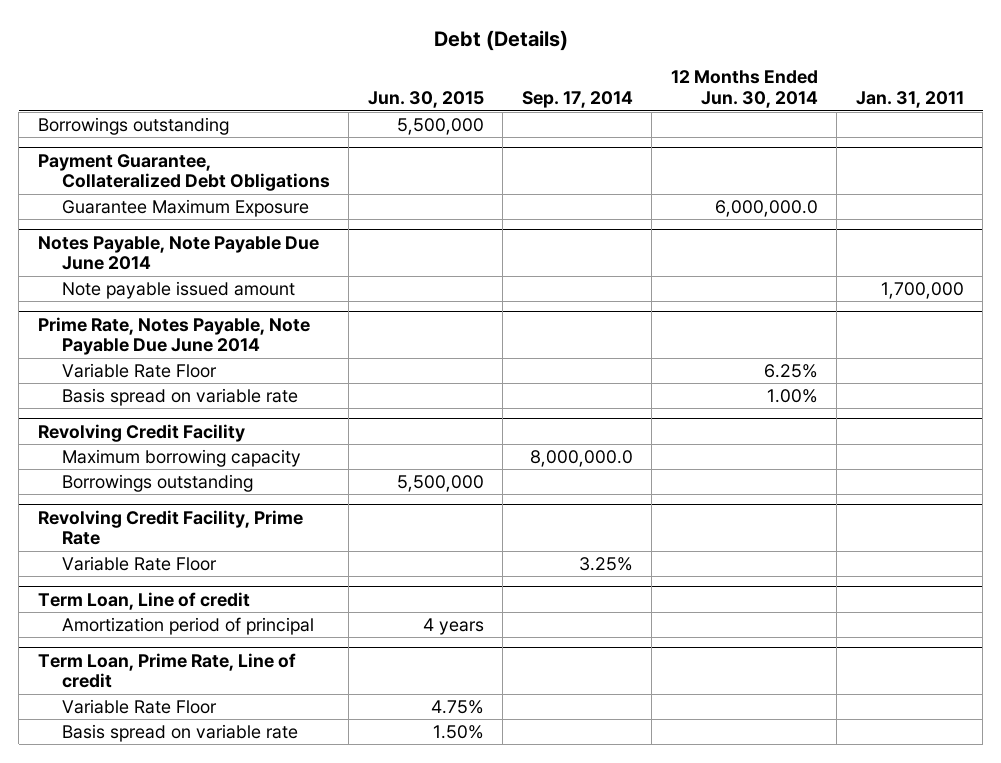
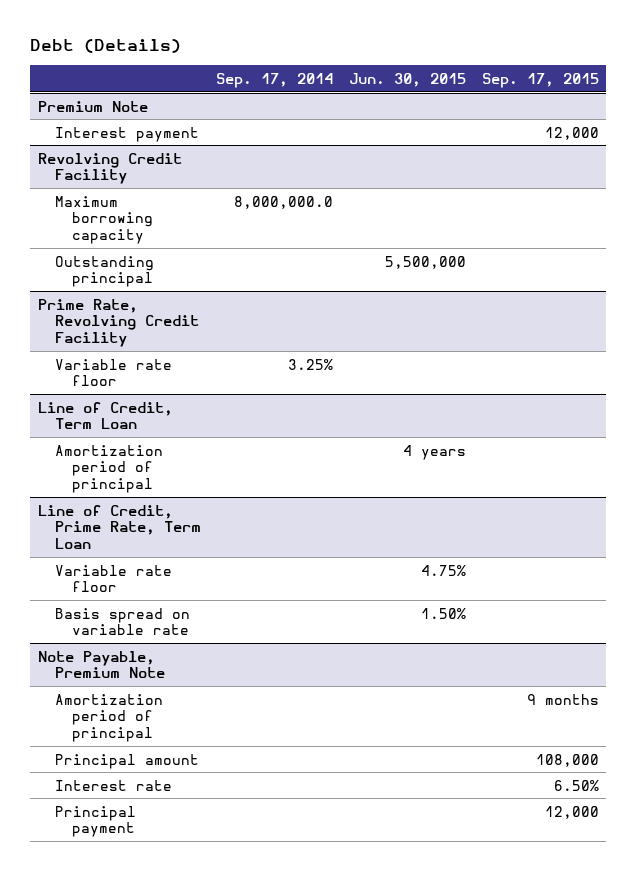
[670,70,818,109] 12 Months Ended Jun. 30, 2014 -> none
[855,91,964,109] Jan. 31, 2011 -> none
none -> [481,72,599,88] Sep. 17, 2015
[37,117,229,136] Borrowings outstanding -> none
[37,153,331,192] Payment Guarantee, Collateralized Debt Obligations -> none
[62,199,310,218] Guarantee Maximum Exposure -> none
[37,235,319,271] Notes Payable, Note Payable Due June 2014 -> none
[62,281,296,300] Note payable issued amount -> none
[37,316,310,356] Prime Rate, Notes Payable, Note Payable Due June 2014 -> none
[62,363,218,379] Variable Rate Floor -> none
[62,388,299,407] Basis spread on variable rate -> none
none -> [37,100,148,112] Premium Note
none -> [54,126,199,142] Interest payment
[62,474,254,493] Borrowings outstanding -> [54,255,154,288] Outstanding principal
[37,509,303,546] Revolving Credit Facility, Prime Rate -> [37,298,199,348] Prime Rate, Revolving Credit Facility
[62,556,218,572] Variable Rate Floor -> [54,358,172,387] Variable rate floor
[37,591,250,610] Term Loan, Line of credit -> [37,401,173,430] Line of Credit, Term Loan
[37,652,296,689] Term Loan, Prime Rate, Line of credit -> [37,504,201,550] Line of Credit, Prime Rate, Term Loan
[62,699,218,715] Variable Rate Floor -> [54,564,172,593] Variable rate floor
none -> [37,650,165,679] Note Payable, Premium Note
none -> [54,693,163,743] Amortization period of principal
none -> [54,753,199,769] Principal amount
none -> [54,779,172,791] Interest rate
none -> [54,805,136,838] Principal payment

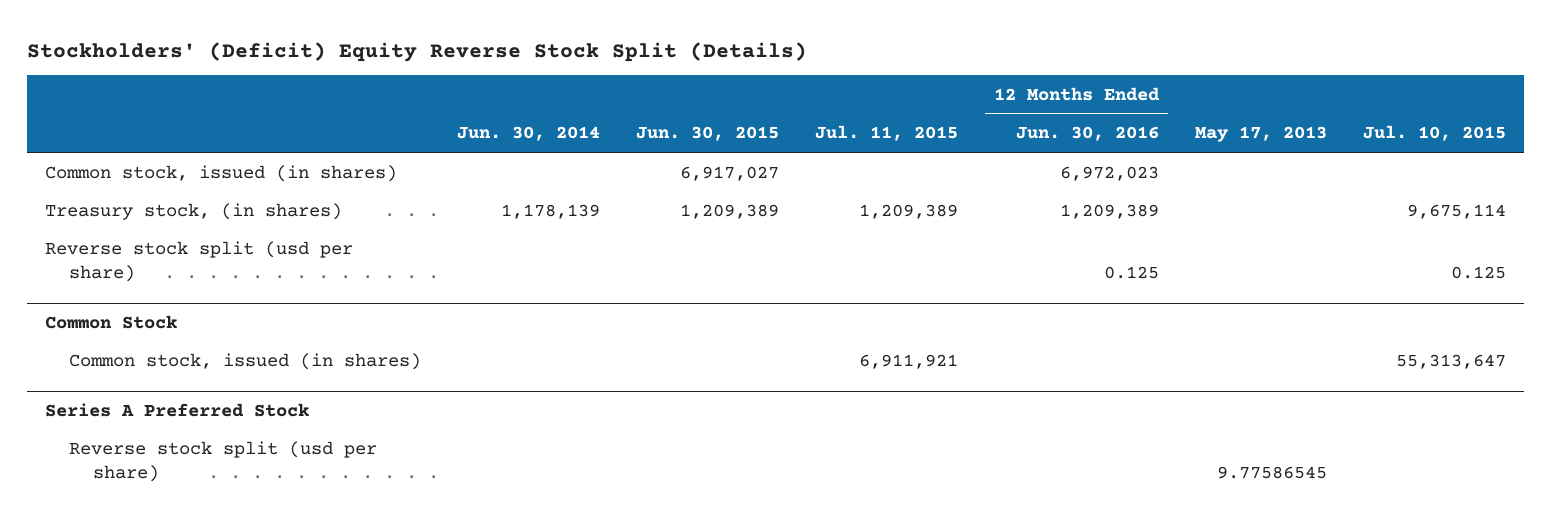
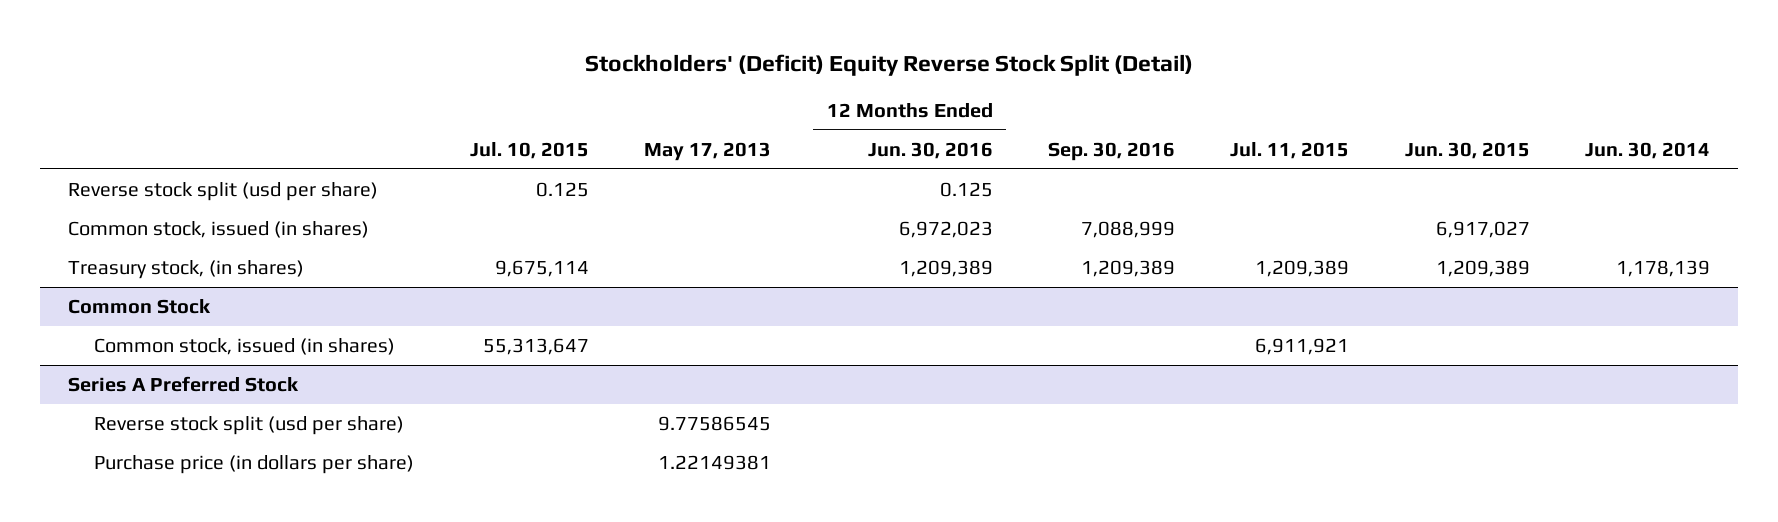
[27,41,808,62] Stockholders' (Deficit) Equity Reverse Stock Split (Details) -> [585,53,1194,76] Stockholders' (Deficit) Equity Reverse Stock Split (Detail)
none -> [1047,141,1175,161] Sep. 30, 2016
[45,240,354,282] Reverse stock split (usd per share) -> [67,181,378,201] Reverse stock split (usd per share)
none -> [94,454,415,474] Purchase price (in dollars per share)

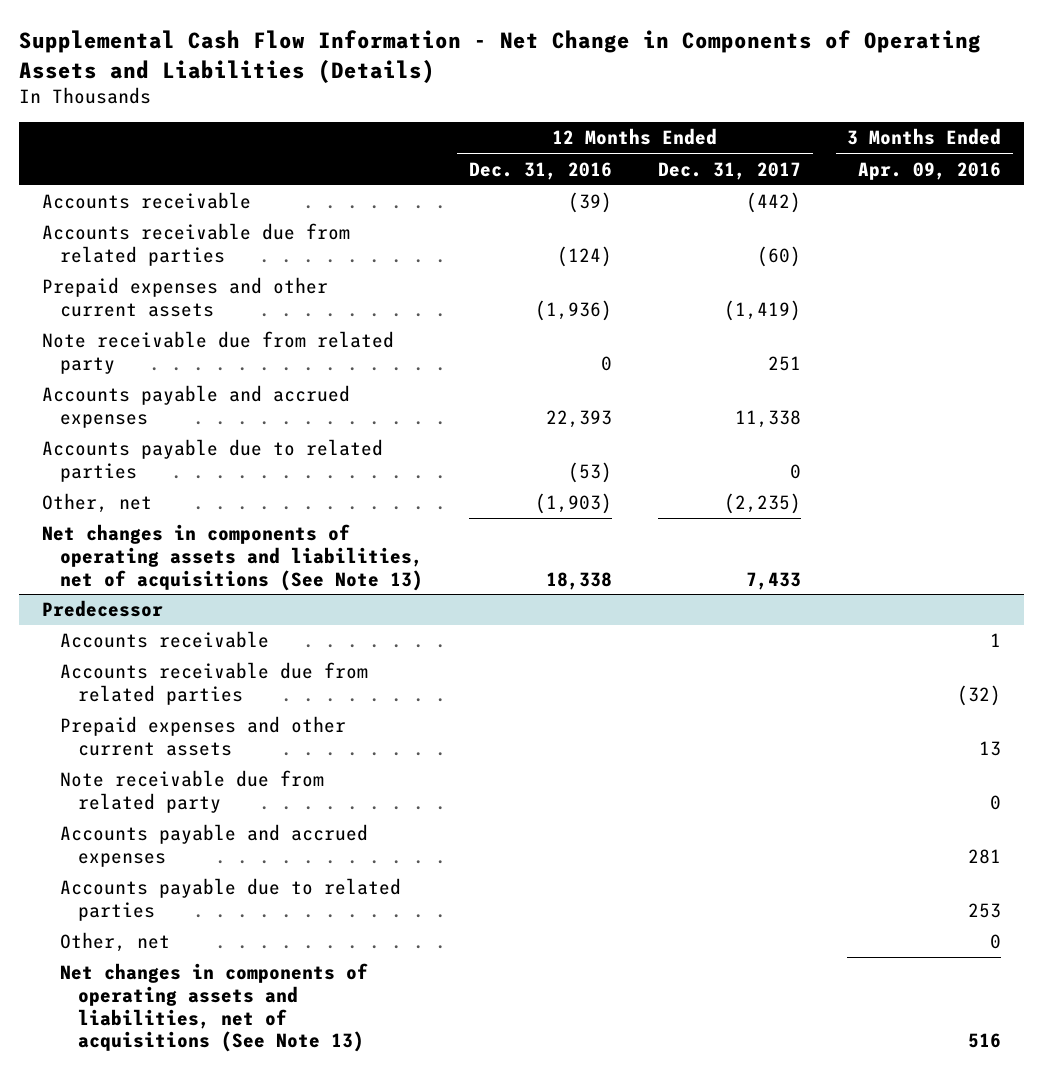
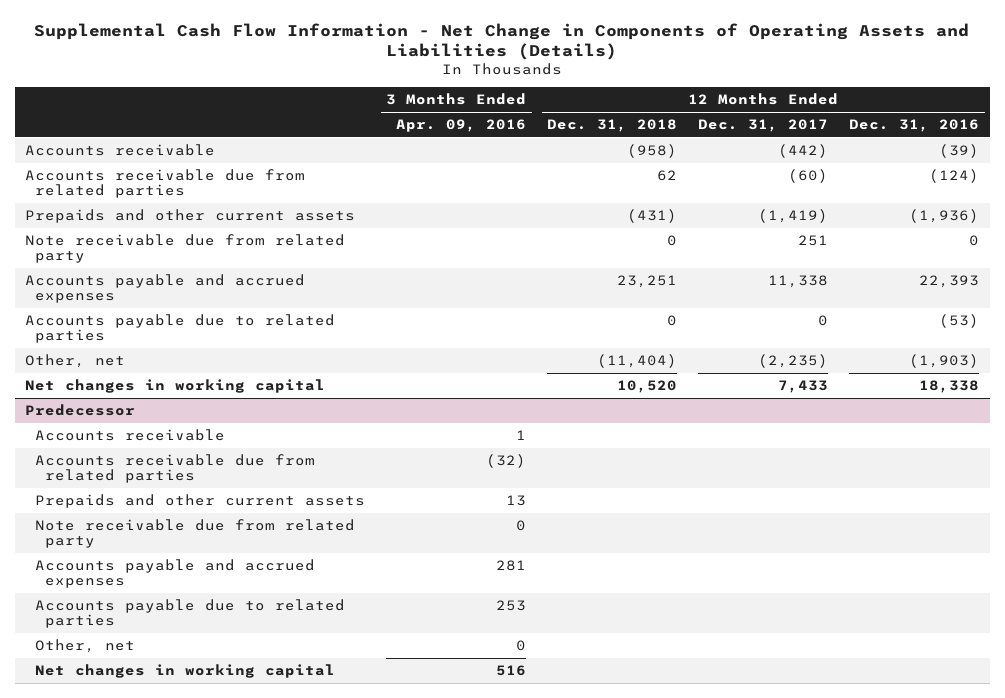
none -> [547,119,678,133] Dec. 31, 2018
[41,277,328,317] Prepaid expenses and other current assets -> [25,208,356,223] Prepaids and other current assets
[41,524,423,591] Net changes in components of operating assets and liabilities, net of acquisitions (See Note 13) -> [25,378,326,393] Net changes in working capital
[59,716,346,756] Prepaid expenses and other current assets -> [35,493,366,508] Prepaids and other current assets
[59,963,368,1053] Net changes in components of operating assets and liabilities, net of acquisitions (See Note 13) -> [35,663,336,678] Net changes in working capital

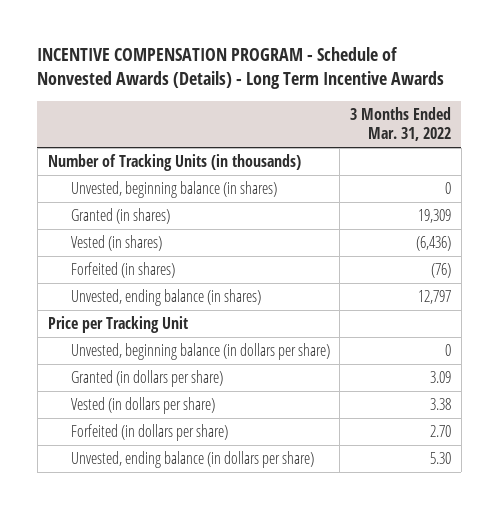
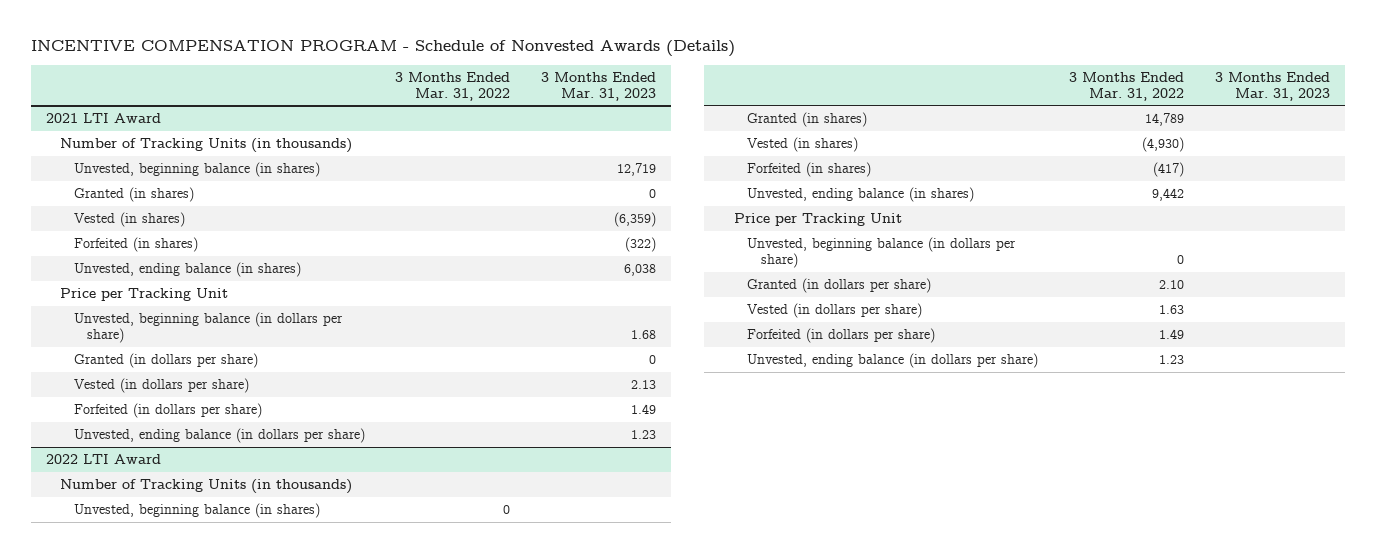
[37,47,445,90] INCENTIVE COMPENSATION PROGRAM - Schedule of Nonvested Awards (Details) - Long Term Incentive Awards -> [30,40,735,58] INCENTIVE COMPENSATION PROGRAM - Schedule of Nonvested Awards (Details)
none -> [540,71,656,101] 3 Months Ended Mar. 31, 2023
[47,154,301,172] Number of Tracking Units (in thousands) -> none
[70,181,277,199] Unvested, beginning balance (in shares) -> none
[70,208,170,225] Granted (in shares) -> none
[70,235,162,252] Vested (in shares) -> none
[70,262,175,279] Forfeited (in shares) -> none
[70,289,261,307] Unvested, ending balance (in shares) -> none
[47,316,188,334] Price per Tracking Unit -> none
[70,343,330,361] Unvested, beginning balance (in dollars per share) -> none
[70,370,223,388] Granted (in dollars per share) -> none
[70,397,215,415] Vested (in dollars per share) -> none
[70,424,228,442] Forfeited (in dollars per share) -> none
[70,451,314,469] Unvested, ending balance (in dollars per share) -> none
none -> [45,112,161,123] 2021 LTI Award
none -> [59,137,352,153] Number of Tracking Units (in thousands)
none -> [73,161,320,177] Unvested, beginning balance (in shares)
none -> [73,186,194,202] Granted (in shares)
none -> [73,211,185,227] Vested (in shares)
none -> [73,236,198,252] Forfeited (in shares)
none -> [73,261,301,277] Unvested, ending balance (in shares)
none -> [59,287,228,301] Price per Tracking Unit
none -> [73,311,343,343] Unvested, beginning balance (in dollars per share)
none -> [73,352,258,368] Granted (in dollars per share)
none -> [73,377,249,393] Vested (in dollars per share)
none -> [73,402,262,418] Forfeited (in dollars per share)
none -> [73,427,365,443] Unvested, ending balance (in dollars per share)
none -> [45,453,161,464] 2022 LTI Award
none -> [59,478,352,494] Number of Tracking Units (in thousands)
none -> [73,502,320,518] Unvested, beginning balance (in shares)
none -> [747,111,868,127] Granted (in shares)
none -> [747,136,859,152] Vested (in shares)
none -> [747,161,872,177] Forfeited (in shares)
none -> [747,186,975,202] Unvested, ending balance (in shares)
none -> [733,212,902,226] Price per Tracking Unit
none -> [747,236,1017,268] Unvested, beginning balance (in dollars per share)
none -> [747,277,932,293] Granted (in dollars per share)
none -> [747,302,923,318] Vested (in dollars per share)
none -> [747,327,936,343] Forfeited (in dollars per share)
none -> [747,352,1039,368] Unvested, ending balance (in dollars per share)

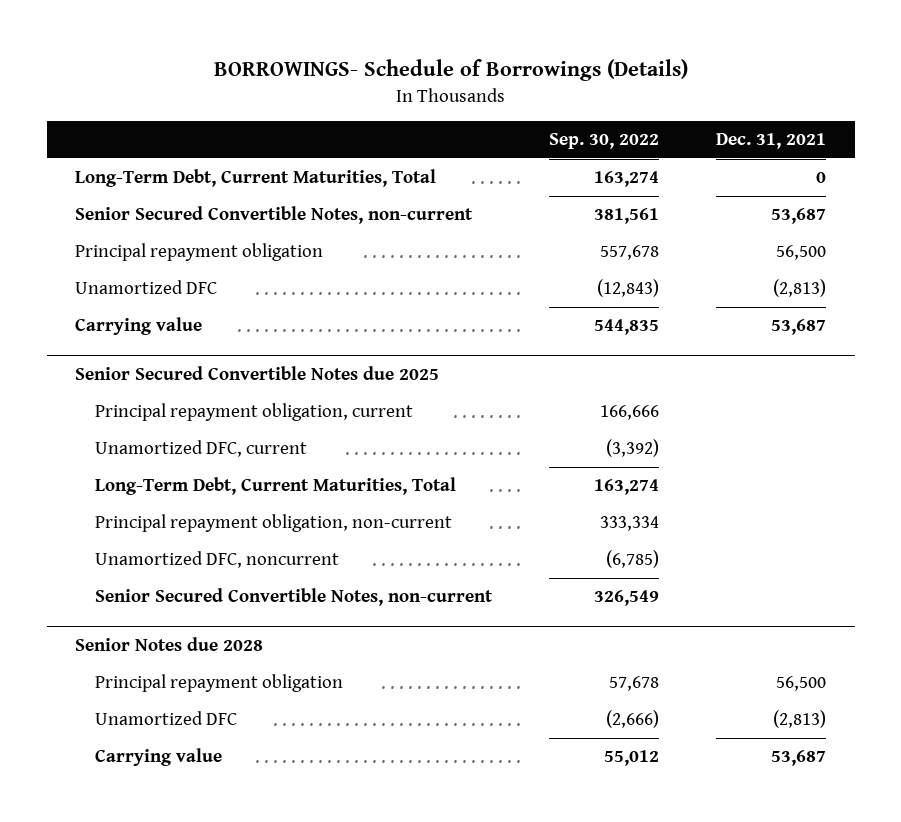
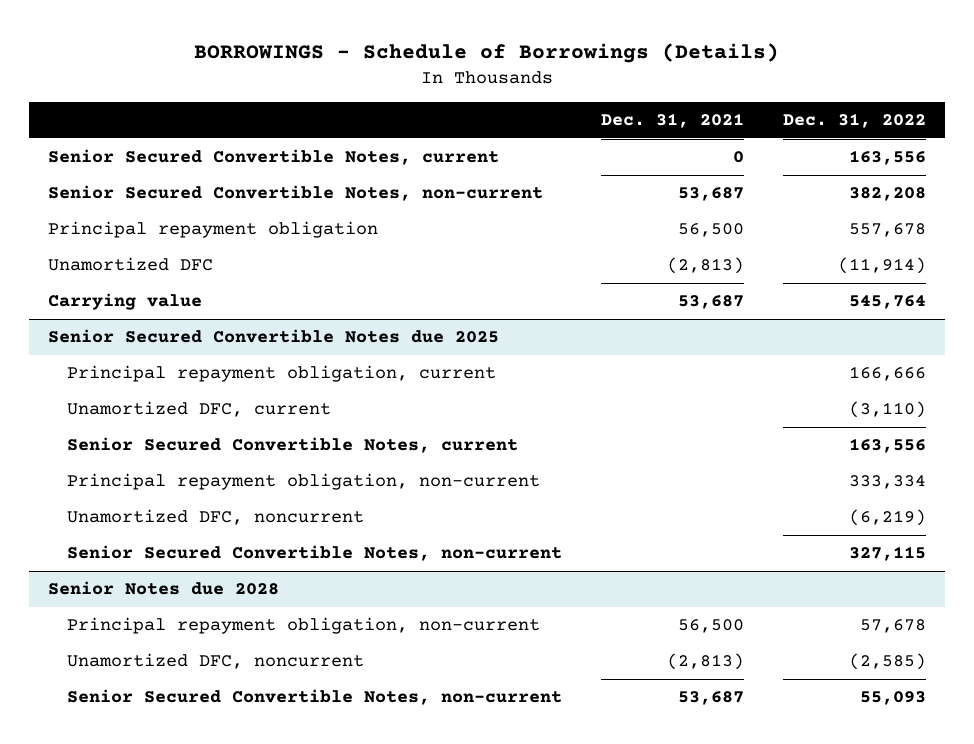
[213,59,688,82] BORROWINGS- Schedule of Borrowings (Details) -> [194,42,780,63] BORROWINGS - Schedule of Borrowings (Details)
[549,133,660,150] Sep. 30, 2022 -> none
none -> [782,113,926,129] Dec. 31, 2022
[75,169,437,188] Long-Term Debt, Current Maturities, Total -> [48,149,500,166] Senior Secured Convertible Notes, current
[95,477,457,496] Long-Term Debt, Current Maturities, Total -> [66,437,518,454] Senior Secured Convertible Notes, current
[95,674,344,693] Principal repayment obligation -> [66,617,540,635] Principal repayment obligation, non-current
[95,711,238,726] Unamortized DFC -> [66,653,364,670] Unamortized DFC, noncurrent
[95,748,223,767] Carrying value -> [66,689,562,706] Senior Secured Convertible Notes, non-current

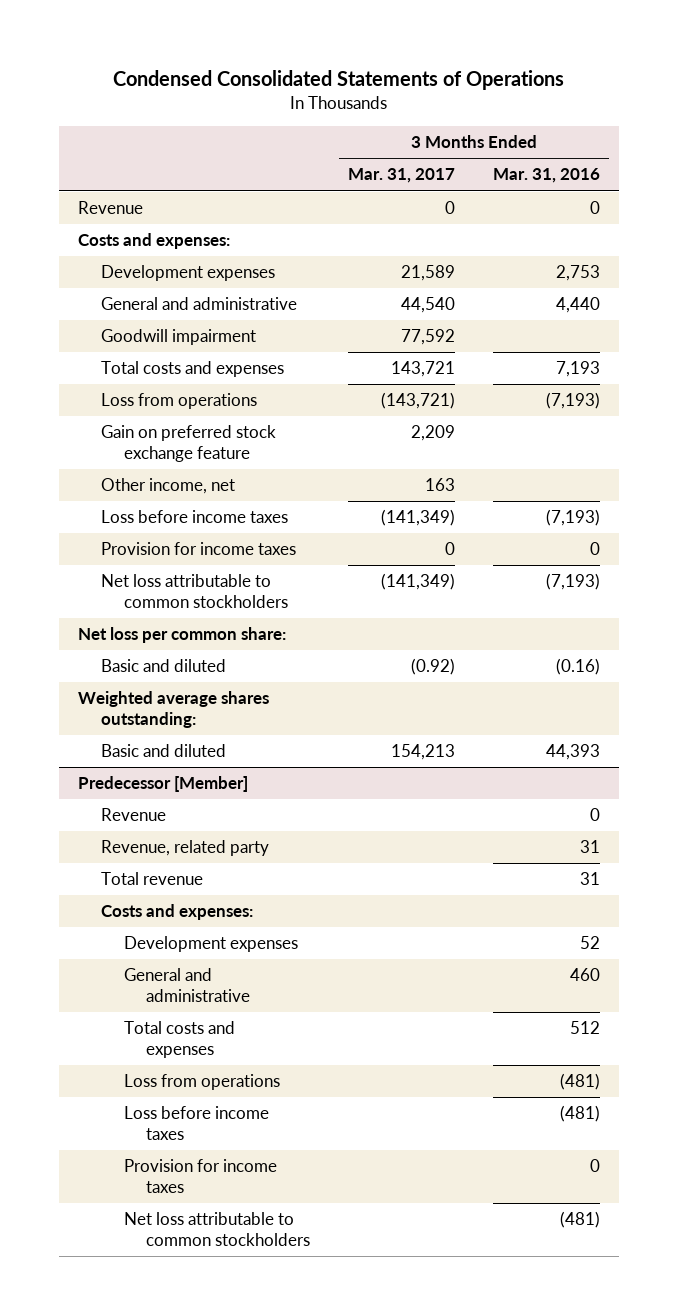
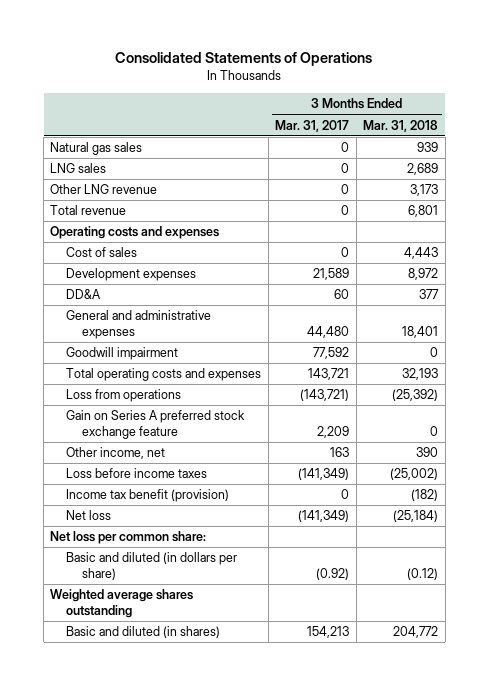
[112,69,564,90] Condensed Consolidated Statements of Operations -> [115,52,373,67] Consolidated Statements of Operations
[492,168,600,184] Mar. 31, 2016 -> none
none -> [363,119,439,132] Mar. 31, 2018
none -> [50,142,143,156] Natural gas sales
none -> [50,163,107,174] LNG sales
none -> [50,184,158,195] Other LNG revenue
[78,201,144,215] Revenue -> [50,205,127,216] Total revenue
[78,233,231,250] Costs and expenses: -> [50,226,220,240] Operating costs and expenses
none -> [66,247,138,258] Cost of sales
none -> [66,289,102,300] DD&A
[100,297,297,311] General and administrative -> [66,310,212,340] General and administrative expenses
[401,297,456,314] 44,540 -> [307,326,350,339] 44,480
[100,361,284,378] Total costs and expenses -> [66,368,262,382] Total operating costs and expenses
[100,425,276,462] Gain on preferred stock exchange feature -> [66,410,246,440] Gain on Series A preferred stock exchange feature
[100,542,296,556] Provision for income taxes -> [66,489,230,503] Income tax benefit (provision)
[100,574,288,608] Net loss attributable to common stockholders -> [66,510,112,521] Net loss
[78,776,249,793] Predecessor [Member] -> none
[100,808,166,822] Revenue -> none
[100,840,269,857] Revenue, related party -> none
[100,872,203,886] Total revenue -> none
[100,904,253,921] Costs and expenses: -> none
[123,936,298,953] Development expenses -> none
[123,968,251,1002] General and administrative -> none
[123,1021,235,1058] Total costs and expenses -> none
[123,1074,280,1091] Loss from operations -> none
[123,1106,269,1140] Loss before income taxes -> none
[123,1159,277,1193] Provision for income taxes -> none
[123,1212,311,1246] Net loss attributable to common stockholders -> none
[100,659,226,673] Basic and diluted -> [66,552,238,581] Basic and diluted (in dollars per share)
[78,691,270,728] Weighted average shares outstanding: -> [50,589,194,619] Weighted average shares outstanding
[100,744,226,758] Basic and diluted -> [66,626,221,639] Basic and diluted (in shares)

